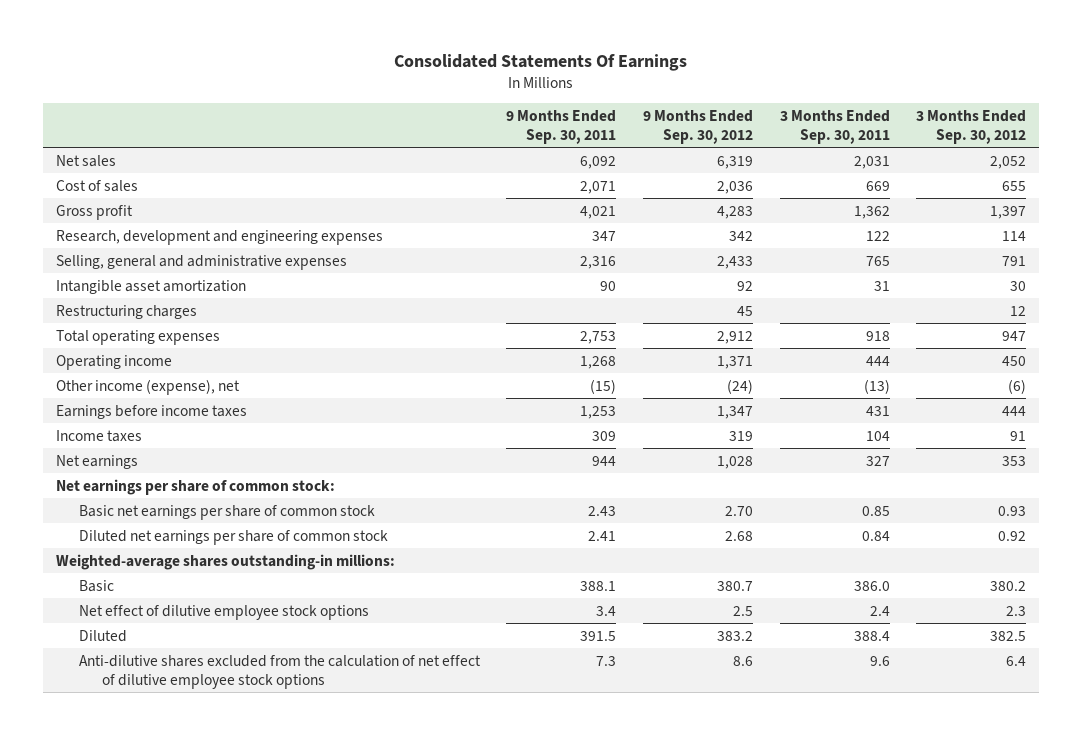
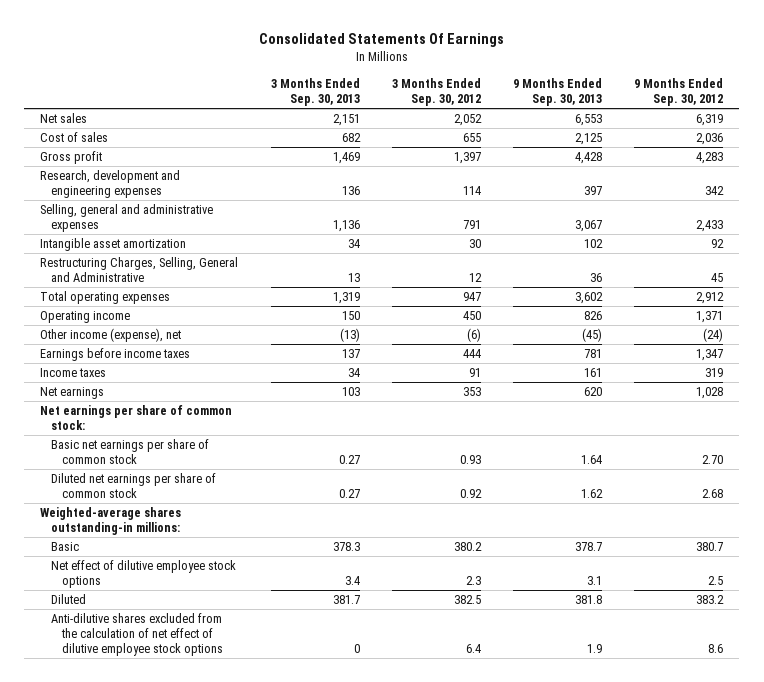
[506,109,617,144] 9 Months Ended Sep. 30, 2011 -> none
[779,109,890,144] 3 Months Ended Sep. 30, 2011 -> none
none -> [270,78,360,107] 3 Months Ended Sep. 30, 2013
none -> [512,78,602,107] 9 Months Ended Sep. 30, 2013
[56,304,198,319] Restructuring charges -> [40,257,239,283] Restructuring Charges, Selling, General and Administrative

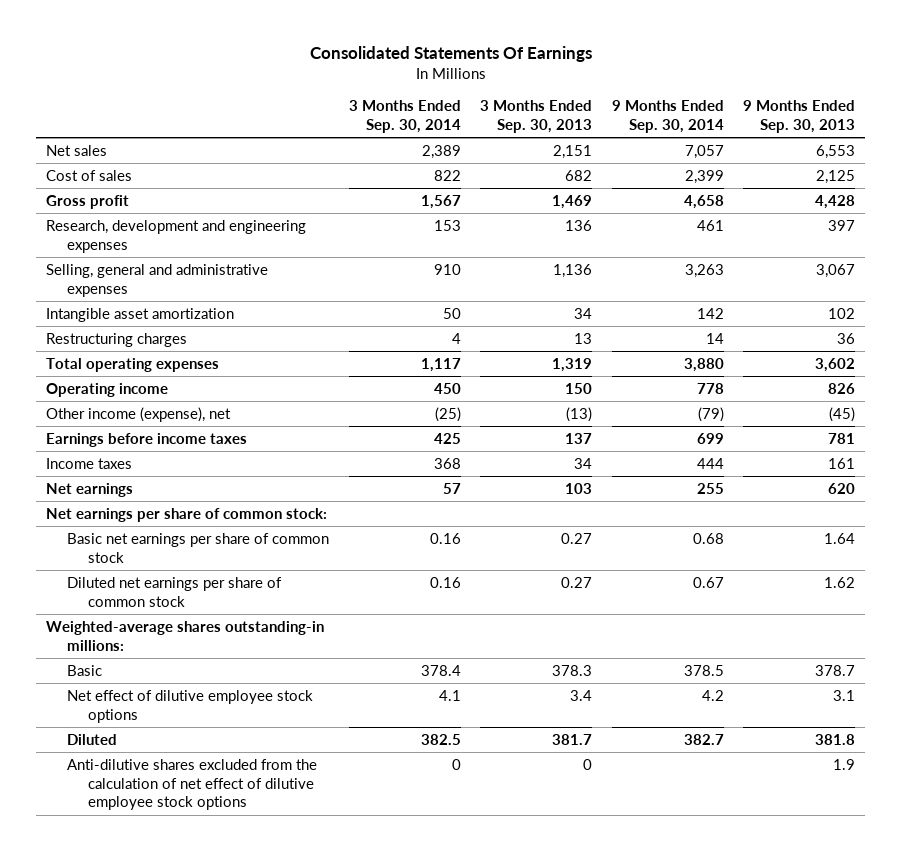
[391,78,481,107] 3 Months Ended Sep. 30, 2012 -> none
[634,78,724,107] 9 Months Ended Sep. 30, 2012 -> none
none -> [348,100,461,134] 3 Months Ended Sep. 30, 2014
none -> [611,100,724,134] 9 Months Ended Sep. 30, 2014
[40,257,239,283] Restructuring Charges, Selling, General and Administrative -> [45,332,187,347] Restructuring charges

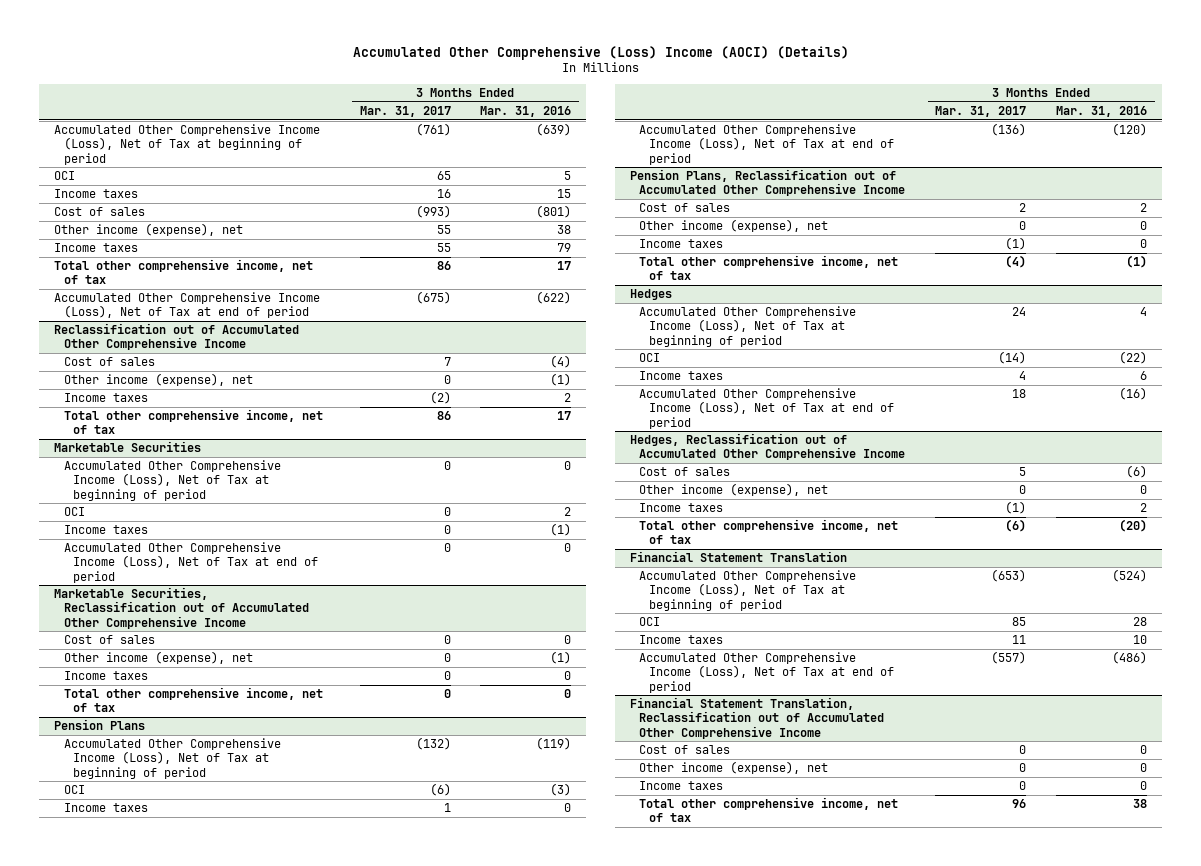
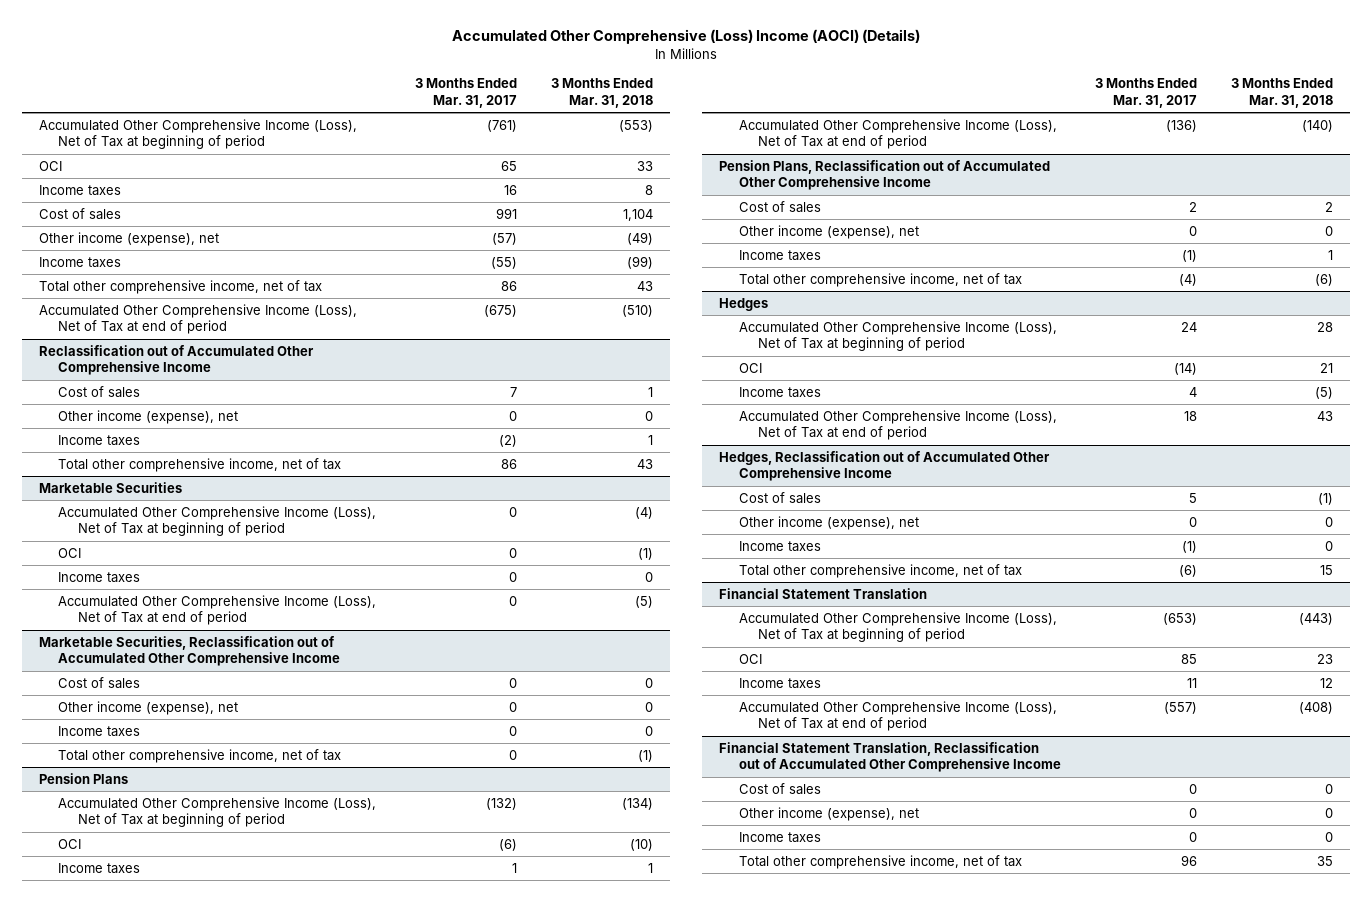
[480,106,572,118] Mar. 31, 2016 -> none
none -> [550,78,653,108] 3 Months Ended Mar. 31, 2018
[415,205,451,219] (993) -> [495,207,517,219] 991
[436,225,451,235] 55 -> [491,232,517,245] (57)
[436,243,451,253] 55 -> [490,256,517,269] (55)

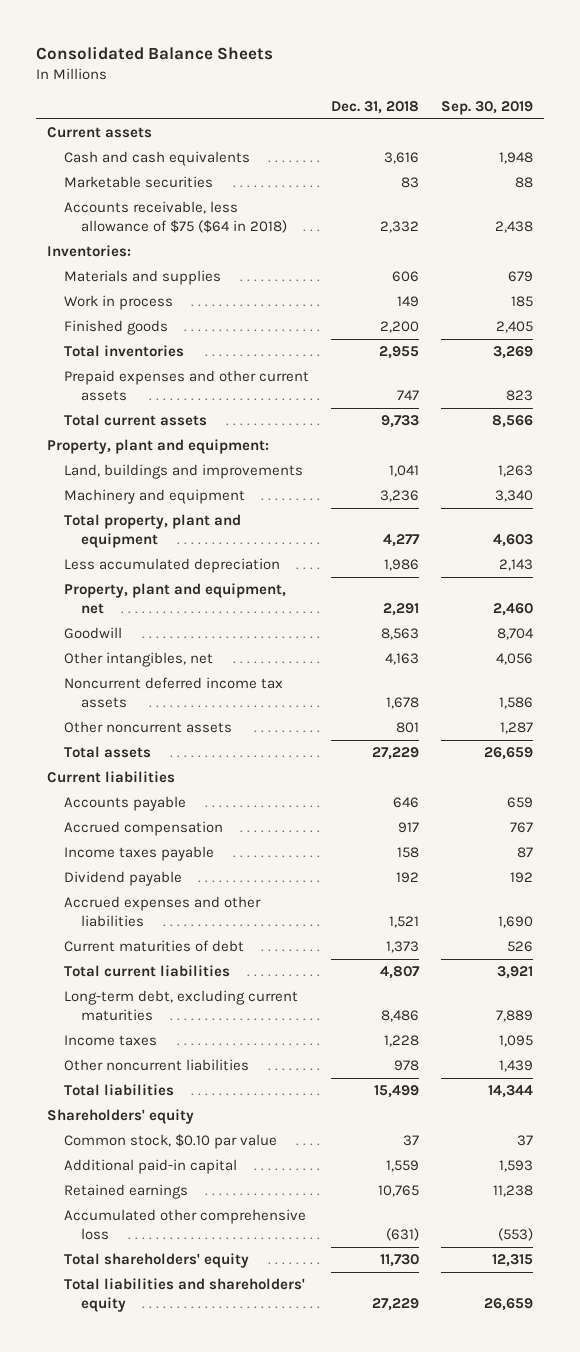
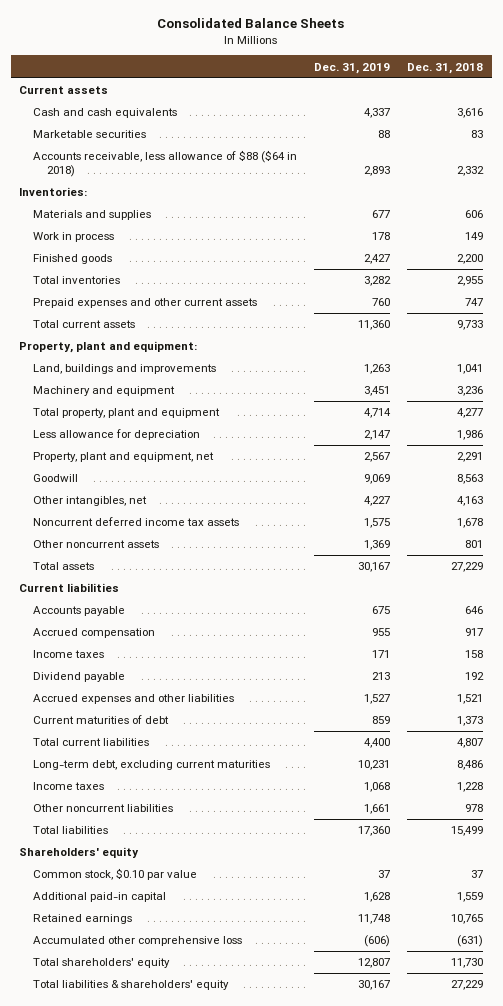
[441,100,534,115] Sep. 30, 2019 -> none
none -> [314,62,391,74] Dec. 31, 2019
[63,201,288,234] Accounts receivable, less allowance of $75 ($64 in 2018) -> [33,150,298,178] Accounts receivable, less allowance of $88 ($64 in 2018)
[63,558,280,574] Less accumulated depreciation -> [33,429,201,441] Less allowance for depreciation
[63,846,214,862] Income taxes payable -> [33,650,105,659] Income taxes
[63,1278,305,1313] Total liabilities and shareholders' equity -> [33,980,230,991] Total liabilities & shareholders' equity

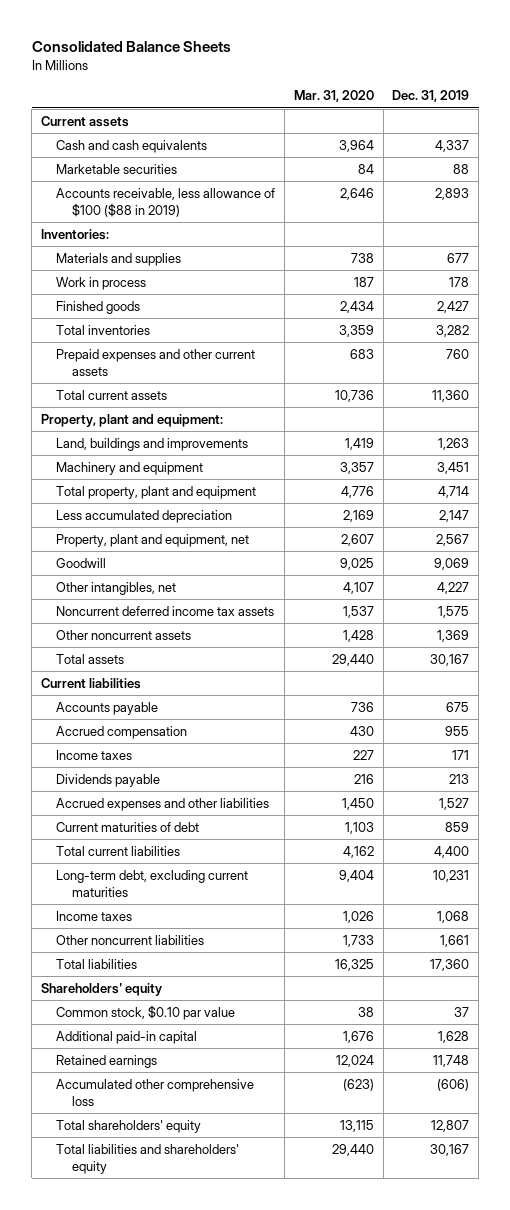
[407,62,484,74] Dec. 31, 2018 -> none
none -> [293,90,374,103] Mar. 31, 2020
[33,150,298,178] Accounts receivable, less allowance of $88 ($64 in 2018) -> [56,188,276,217] Accounts receivable, less allowance of $100 ($88 in 2019)
[33,429,201,441] Less allowance for depreciation -> [56,510,233,524] Less accumulated depreciation
[33,672,126,683] Dividend payable -> [56,774,161,788] Dividends payable
[33,980,230,991] Total liabilities & shareholders' equity -> [56,1144,240,1174] Total liabilities and shareholders' equity

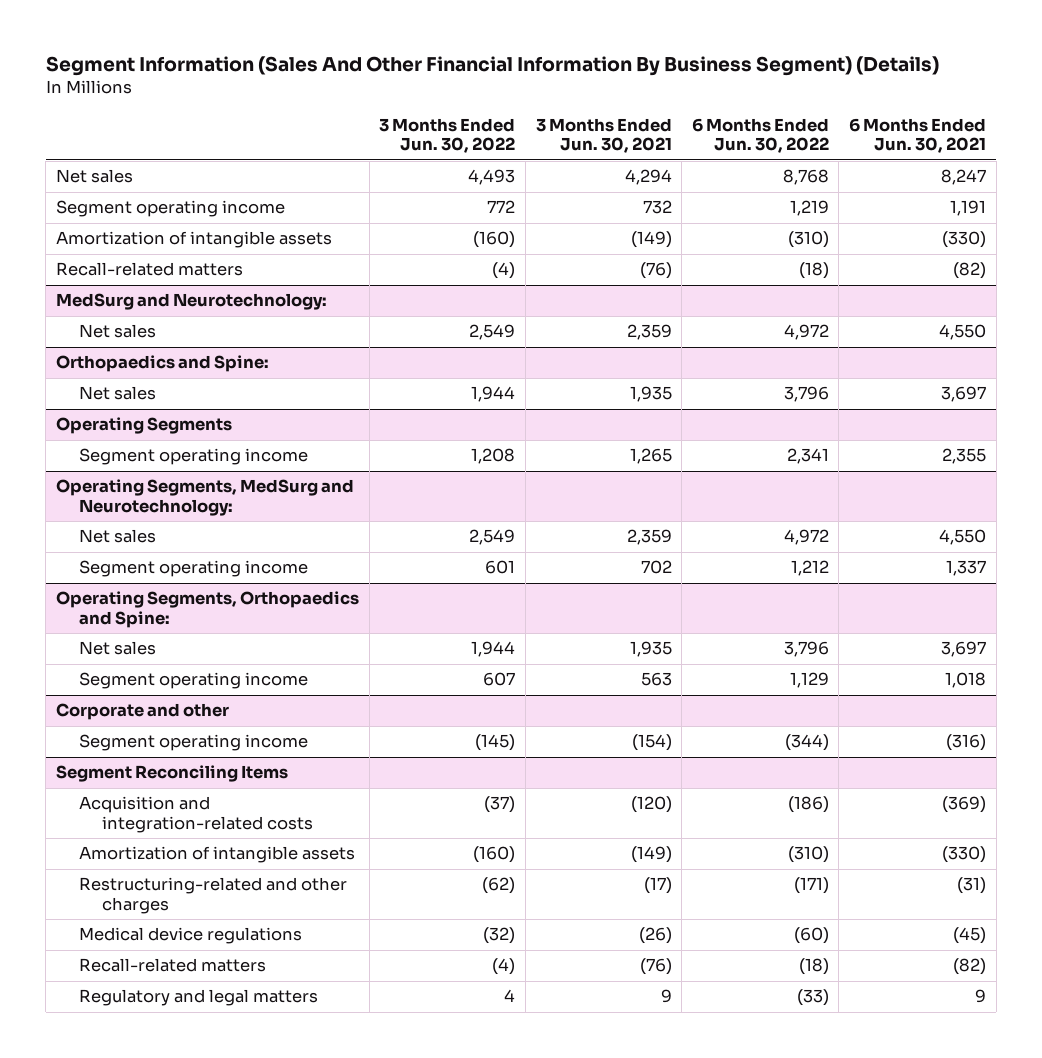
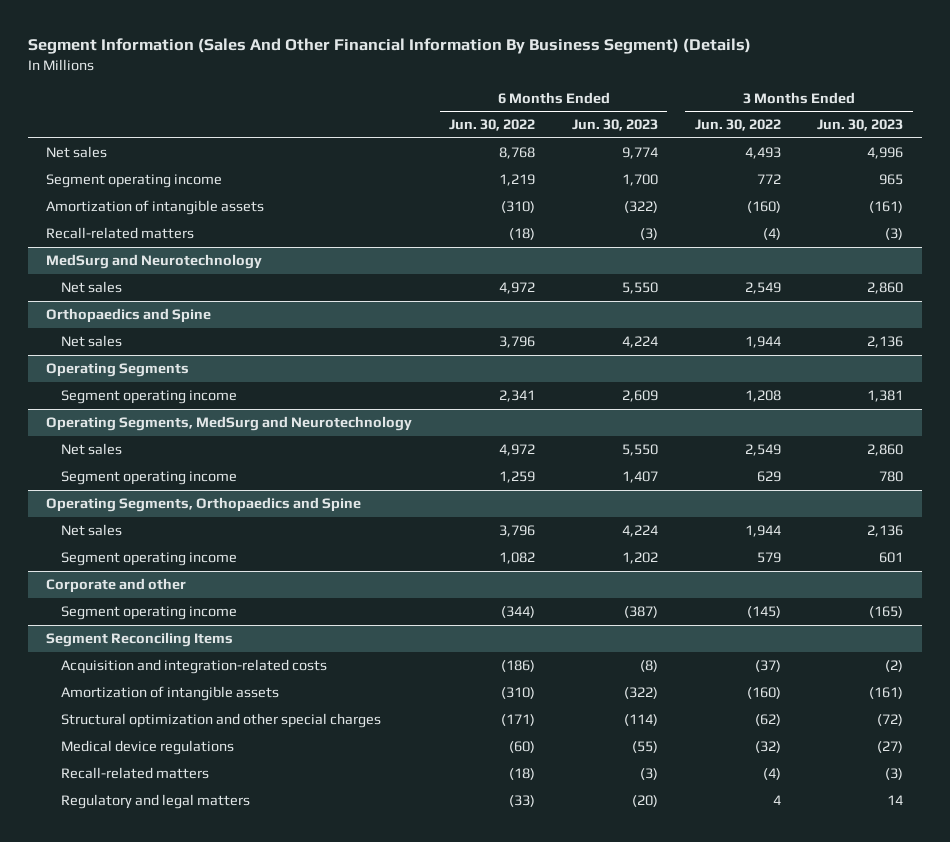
[535,118,672,154] 3 Months Ended Jun. 30, 2021 -> none
[849,118,987,154] 6 Months Ended Jun. 30, 2021 -> none
none -> [571,119,658,132] Jun. 30, 2023
none -> [817,119,904,132] Jun. 30, 2023
[56,293,328,311] MedSurg and Neurotechnology: -> [46,254,263,270] MedSurg and Neurotechnology
[56,355,270,373] Orthopaedics and Spine: -> [46,308,212,324] Orthopaedics and Spine
[56,479,355,516] Operating Segments, MedSurg and Neurotechnology: -> [46,416,413,432] Operating Segments, MedSurg and Neurotechnology
[485,560,516,575] 601 -> [756,471,781,483] 629
[790,560,829,577] 1,212 -> [499,471,536,484] 1,259
[56,591,360,628] Operating Segments, Orthopaedics and Spine: -> [46,497,362,513] Operating Segments, Orthopaedics and Spine
[483,672,516,687] 607 -> [756,552,781,564] 579
[789,672,829,689] 1,129 -> [499,552,536,565] 1,082
[79,877,348,914] Restructuring-related and other charges -> [60,713,381,729] Structural optimization and other special charges

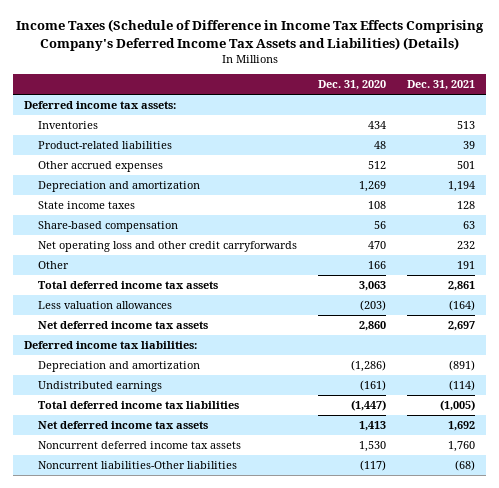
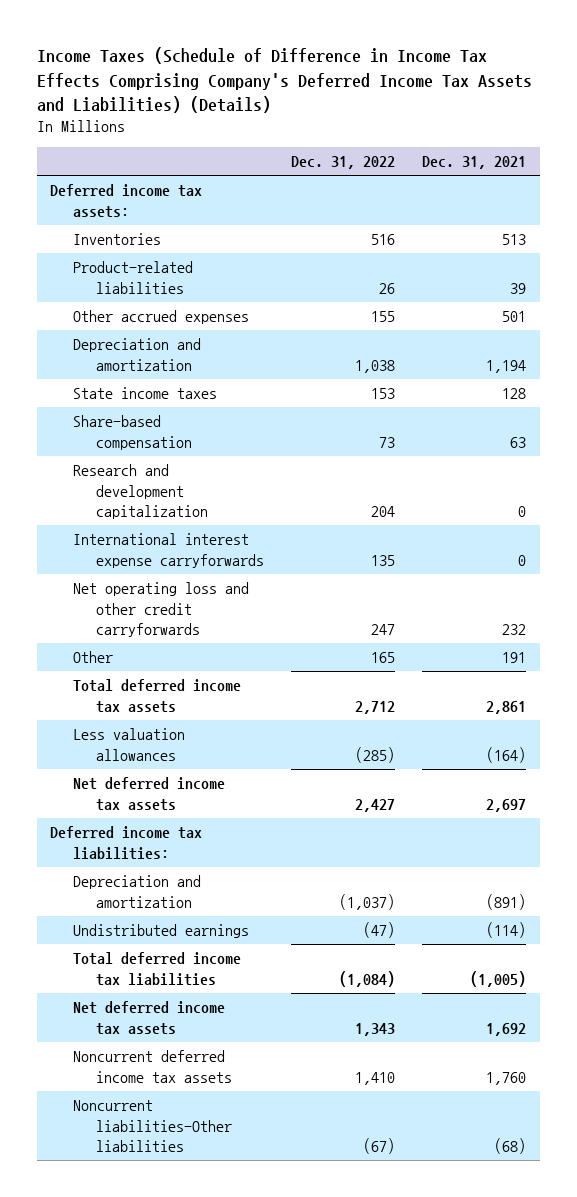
[318,80,387,91] Dec. 31, 2020 -> none
none -> [291,156,396,170] Dec. 31, 2022
none -> [73,464,208,520] Research and development capitalization
none -> [73,533,264,568] International interest expense carryforwards

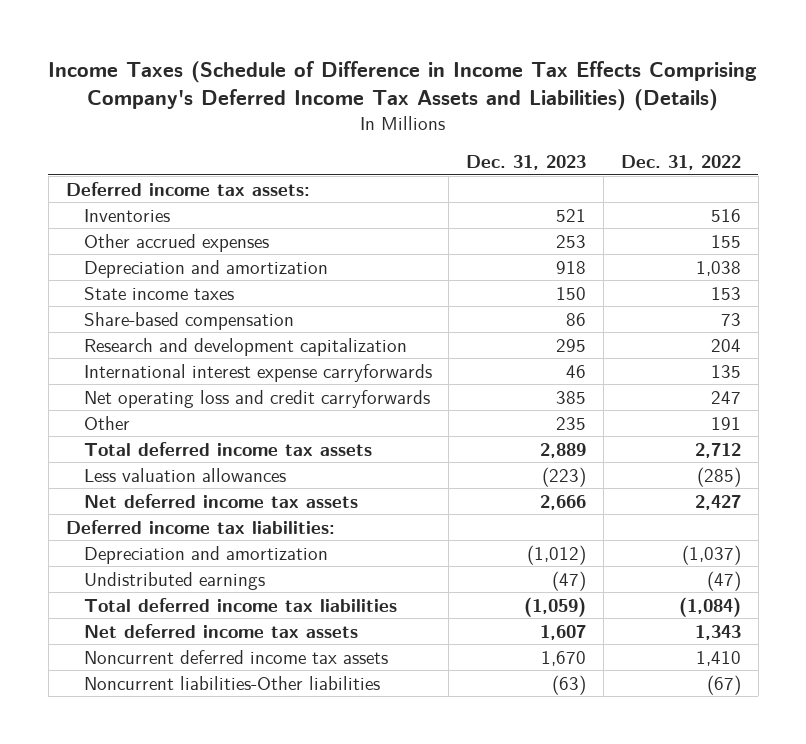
[422,156,527,170] Dec. 31, 2021 -> none
none -> [466,155,587,171] Dec. 31, 2023
[73,261,194,294] Product-related liabilities -> none
[73,582,250,638] Net operating loss and other credit carryforwards -> [83,389,430,408] Net operating loss and credit carryforwards
[371,652,396,664] 165 -> [710,416,741,430] 191

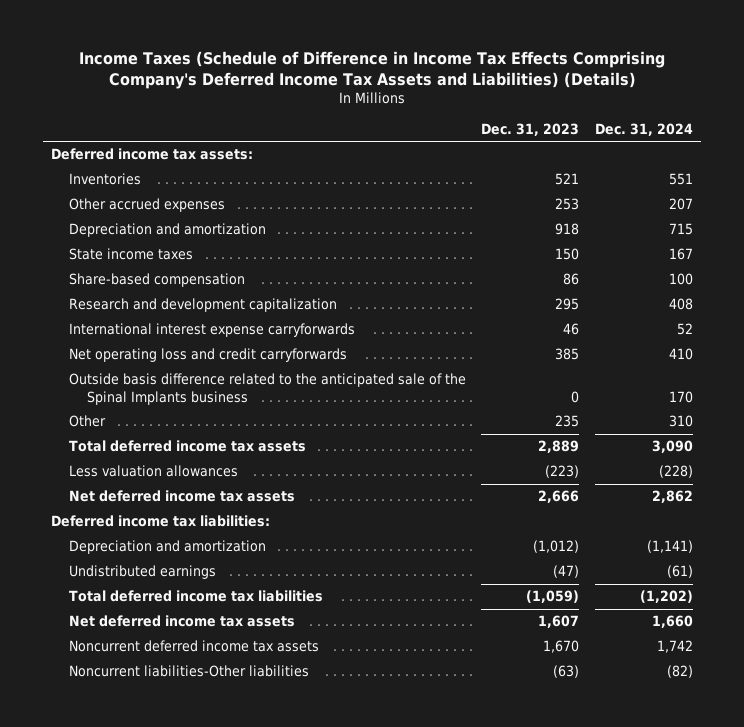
[620,155,741,171] Dec. 31, 2022 -> none
none -> [595,122,694,136] Dec. 31, 2024
none -> [68,373,466,405] Outside basis difference related to the anticipated sale of the Spinal Implants business

